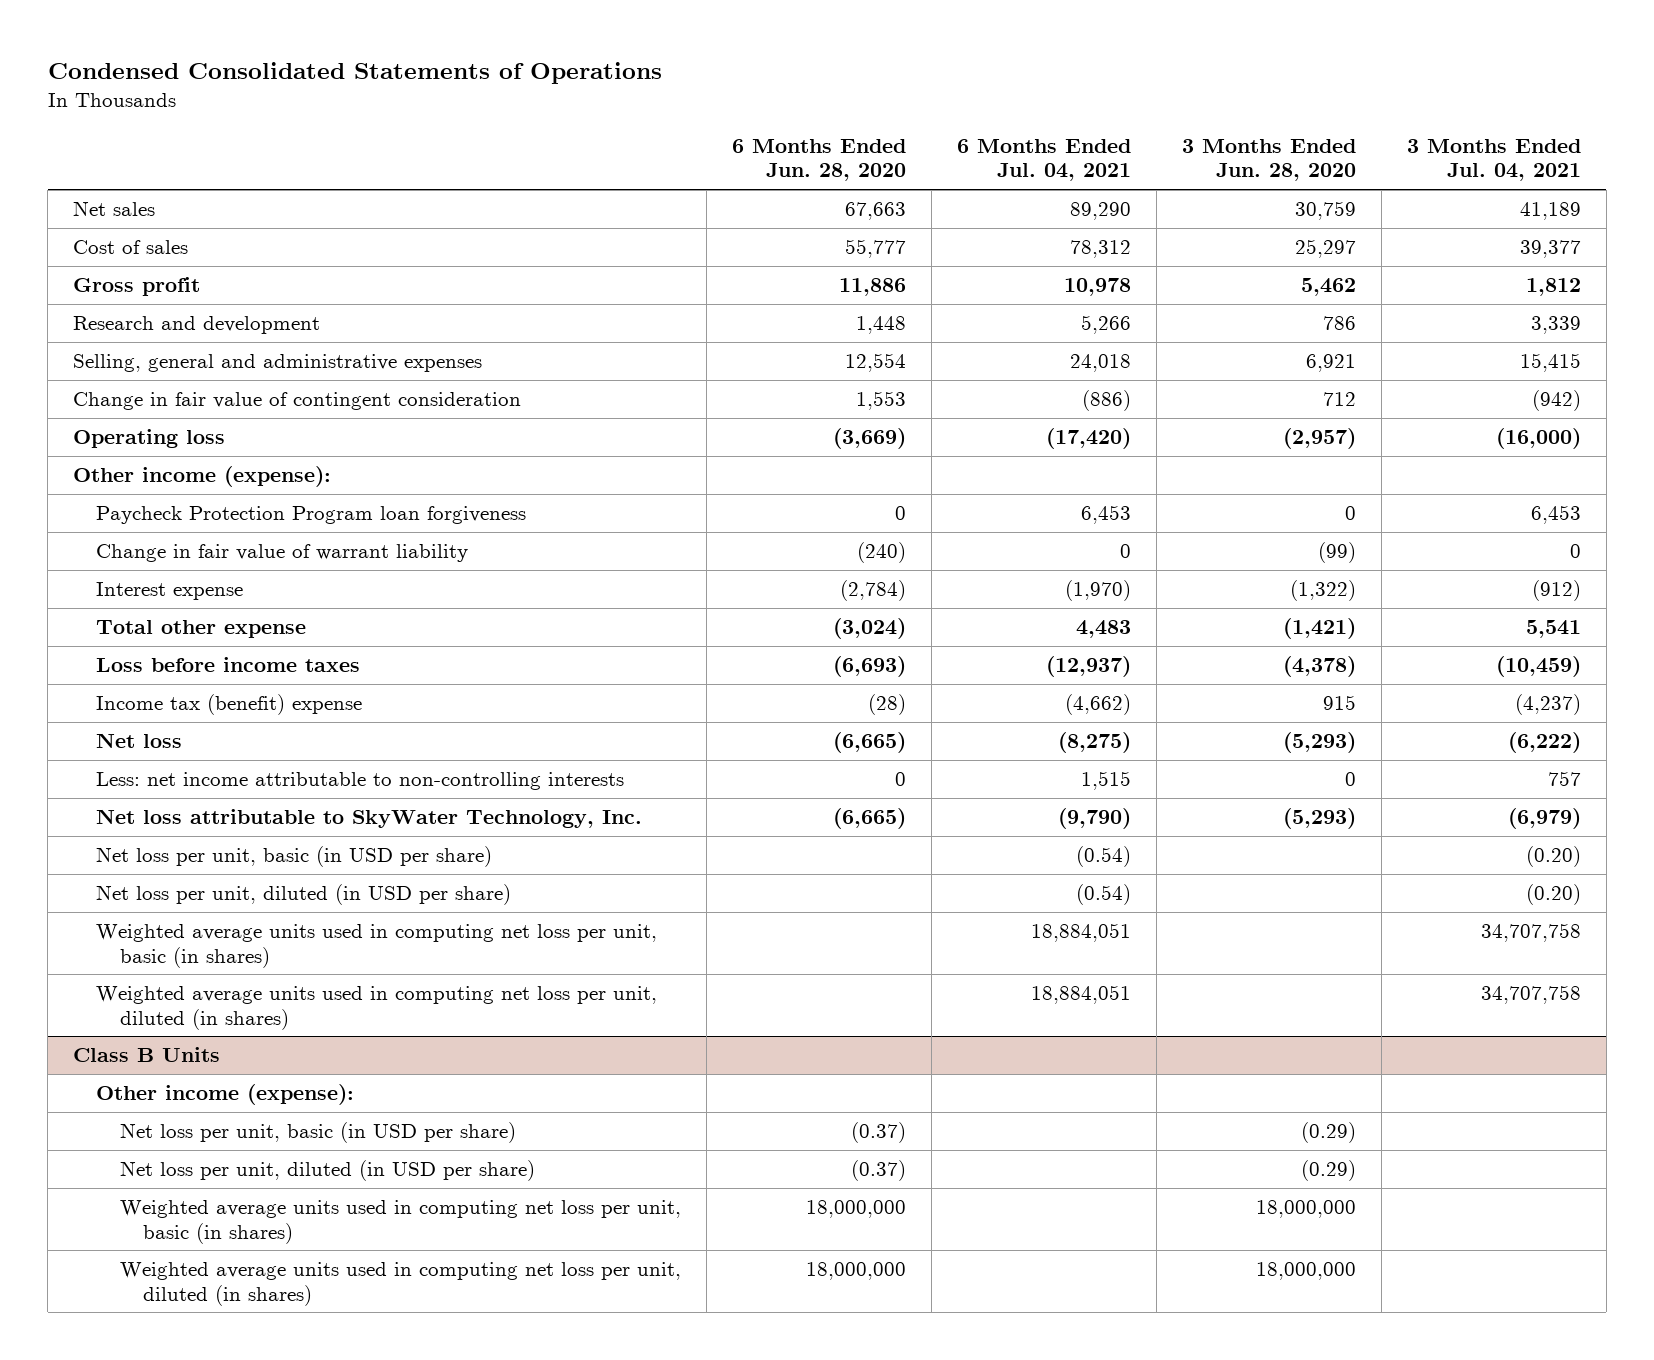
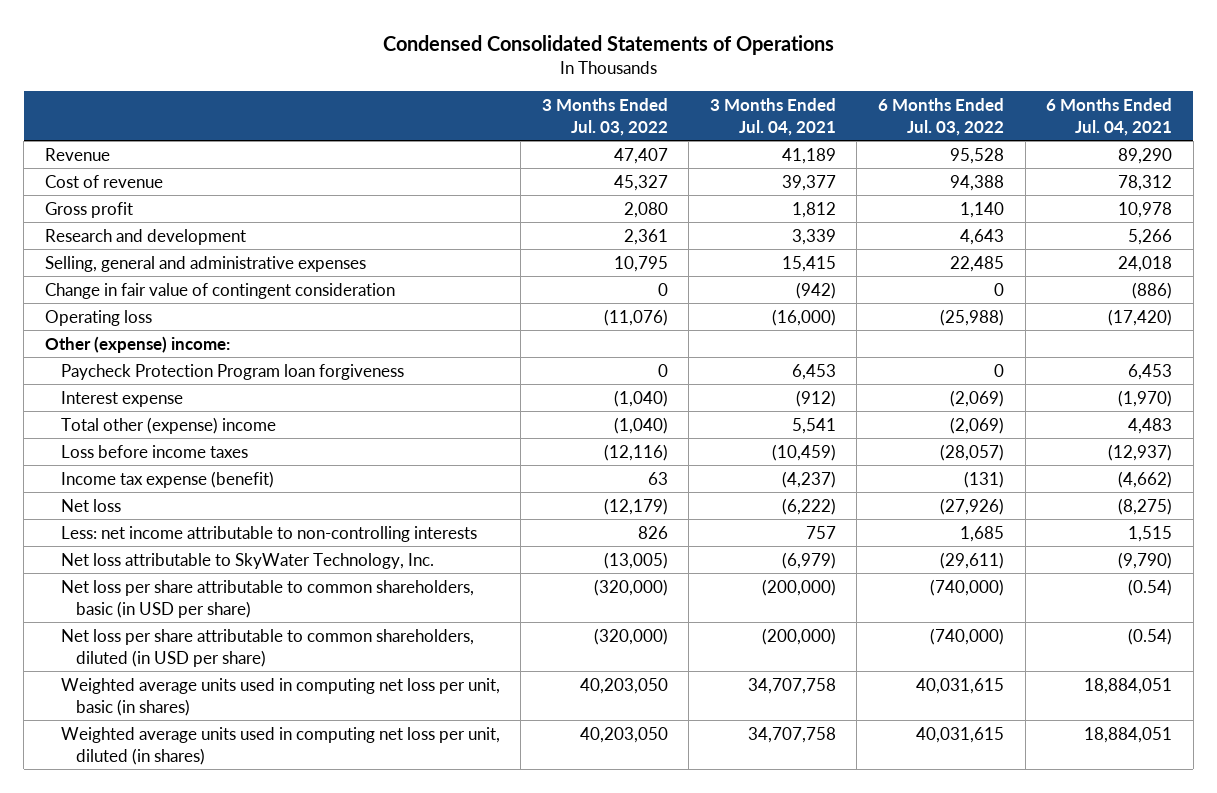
[731,138,906,182] 6 Months Ended Jun. 28, 2020 -> none
[1181,138,1356,182] 3 Months Ended Jun. 28, 2020 -> none
none -> [541,97,668,136] 3 Months Ended Jul. 03, 2022
none -> [878,97,1005,136] 6 Months Ended Jul. 03, 2022
[73,200,156,216] Net sales -> [45,147,111,161] Revenue
[73,239,189,254] Cost of sales -> [45,174,164,188] Cost of revenue
[73,465,332,487] Other income (expense): -> [45,335,231,353] Other (expense) income:
[96,543,469,562] Change in fair value of warrant liability -> none
[96,619,307,638] Total other expense -> [60,416,276,434] Total other (expense) income
[96,693,363,715] Income tax (benefit) expense -> [60,470,274,488] Income tax expense (benefit)
[96,845,493,867] Net loss per unit, basic (in USD per share) -> [60,579,474,618] Net loss per share attributable to common shareholders, basic (in USD per share)
[1525,845,1581,867] (0.20) -> [761,578,836,596] (200,000)
[96,883,512,905] Net loss per unit, diluted (in USD per share) -> [60,628,474,667] Net loss per share attributable to common shareholders, diluted (in USD per share)
[1525,883,1581,905] (0.20) -> [761,627,836,645] (200,000)
[73,1046,221,1062] Class B Units -> none
[96,1083,355,1105] Other income (expense): -> none
[119,1121,516,1143] Net loss per unit, basic (in USD per share) -> none
[119,1159,535,1181] Net loss per unit, diluted (in USD per share) -> none
[119,1199,681,1244] Weighted average units used in computing net loss per unit, basic (in shares) -> none
[119,1261,681,1306] Weighted average units used in computing net loss per unit, diluted (in shares) -> none

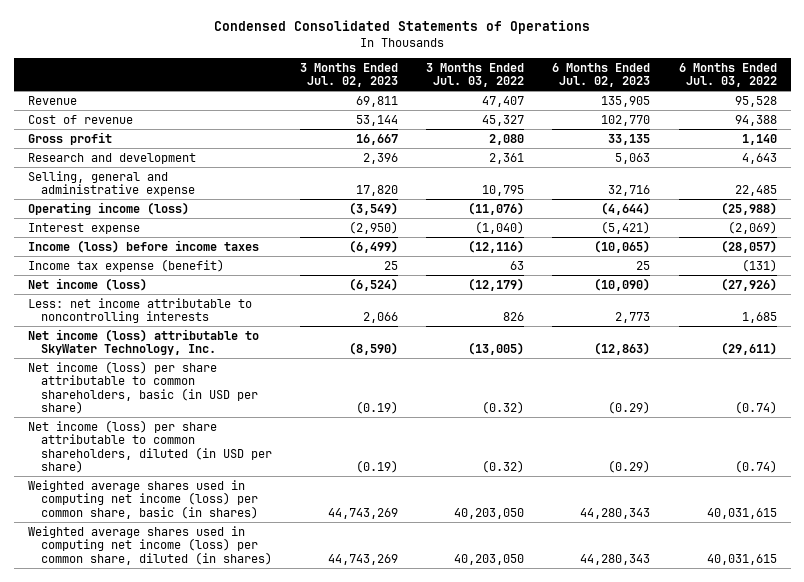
[709,97,836,136] 3 Months Ended Jul. 04, 2021 -> none
[1046,97,1173,136] 6 Months Ended Jul. 04, 2021 -> none
none -> [299,62,398,88] 3 Months Ended Jul. 02, 2023
none -> [552,62,651,88] 6 Months Ended Jul. 02, 2023
[45,282,396,299] Change in fair value of contingent consideration -> none
[45,335,231,353] Other (expense) income: -> none
[60,363,404,380] Paycheck Protection Program loan forgiveness -> none
[45,255,367,272] Selling, general and administrative expenses -> [27,170,195,197] Selling, general and administrative expense
[45,309,153,326] Operating loss -> [27,201,189,215] Operating income (loss)
[60,416,276,434] Total other (expense) income -> none
[60,444,248,458] Loss before income taxes -> [27,239,259,253] Income (loss) before income taxes
[60,498,121,512] Net loss -> [27,277,147,291] Net income (loss)
[60,525,477,542] Less: net income attributable to non-controlling interests -> [27,297,252,324] Less: net income attributable to noncontrolling interests
[60,552,434,569] Net loss attributable to SkyWater Technology, Inc. -> [27,328,259,356] Net income (loss) attributable to SkyWater Technology, Inc.
[60,579,474,618] Net loss per share attributable to common shareholders, basic (in USD per share) -> [27,360,258,415] Net income (loss) per share attributable to common shareholders, basic (in USD per share)
[593,578,668,596] (320,000) -> [482,401,525,415] (0.32)
[930,578,1005,596] (740,000) -> [734,401,777,415] (0.74)
[60,628,474,667] Net loss per share attributable to common shareholders, diluted (in USD per share) -> [27,419,272,474] Net income (loss) per share attributable to common shareholders, diluted (in USD per share)
[593,627,668,645] (320,000) -> [482,460,525,474] (0.32)
[930,627,1005,645] (740,000) -> [734,460,777,474] (0.74)
[60,677,500,716] Weighted average units used in computing net loss per unit, basic (in shares) -> [27,479,258,519] Weighted average shares used in computing net income (loss) per common share, basic (in shares)
[60,726,500,765] Weighted average units used in computing net loss per unit, diluted (in shares) -> [27,525,272,565] Weighted average shares used in computing net income (loss) per common share, diluted (in shares)

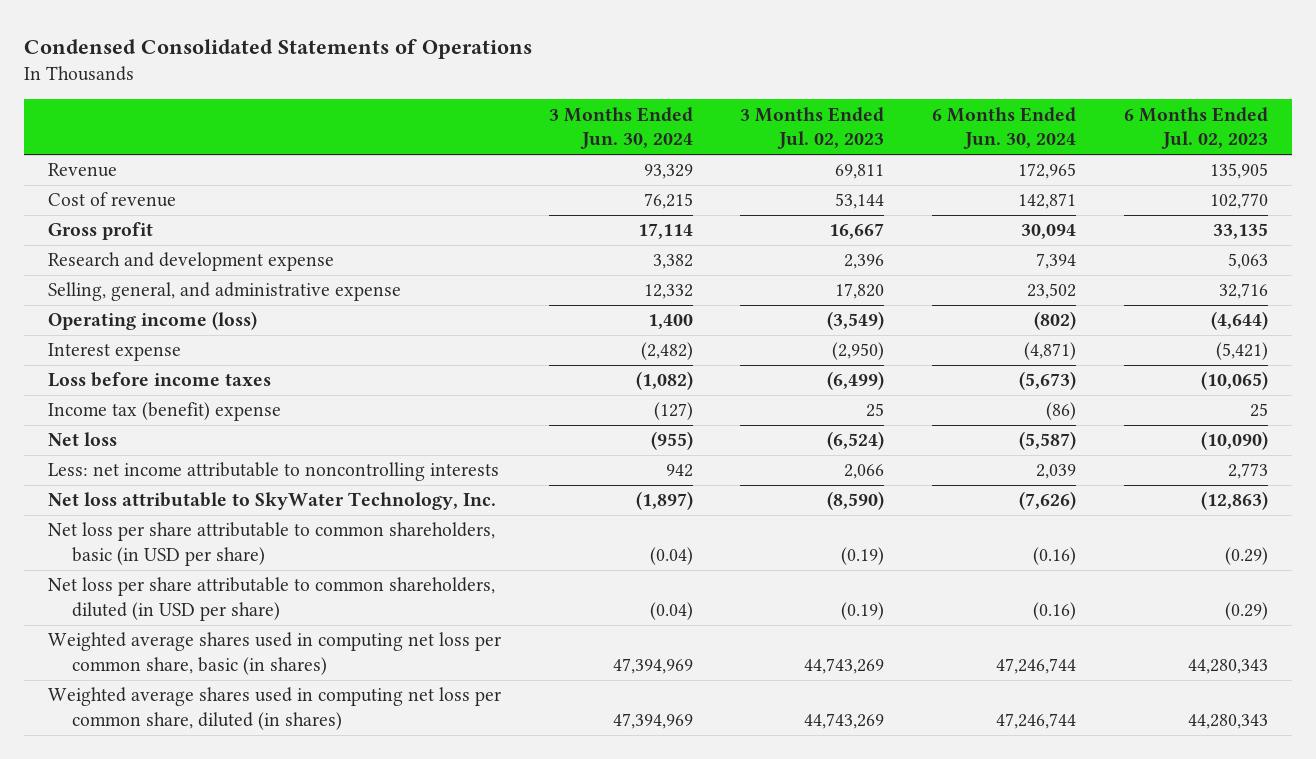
[426,62,525,88] 3 Months Ended Jul. 03, 2022 -> none
[678,62,777,88] 6 Months Ended Jul. 03, 2022 -> none
none -> [548,106,693,150] 3 Months Ended Jun. 30, 2024
none -> [932,106,1077,150] 6 Months Ended Jun. 30, 2024
[27,152,196,164] Research and development -> [47,252,334,272] Research and development expense
[27,170,195,197] Selling, general and administrative expense -> [47,282,401,302] Selling, general, and administrative expense
[27,239,259,253] Income (loss) before income taxes -> [47,372,271,388] Loss before income taxes
[27,258,224,272] Income tax expense (benefit) -> [47,402,281,422] Income tax (benefit) expense
[27,277,147,291] Net income (loss) -> [47,432,117,447] Net loss
[27,328,259,356] Net income (loss) attributable to SkyWater Technology, Inc. -> [47,492,496,511] Net loss attributable to SkyWater Technology, Inc.
[27,360,258,415] Net income (loss) per share attributable to common shareholders, basic (in USD per share) -> [47,522,495,567] Net loss per share attributable to common shareholders, basic (in USD per share)
[27,419,272,474] Net income (loss) per share attributable to common shareholders, diluted (in USD per share) -> [47,577,495,622] Net loss per share attributable to common shareholders, diluted (in USD per share)
[27,479,258,519] Weighted average shares used in computing net income (loss) per common share, basic (in shares) -> [47,632,501,676] Weighted average shares used in computing net loss per common share, basic (in shares)
[27,525,272,565] Weighted average shares used in computing net income (loss) per common share, diluted (in shares) -> [47,687,501,731] Weighted average shares used in computing net loss per common share, diluted (in shares)

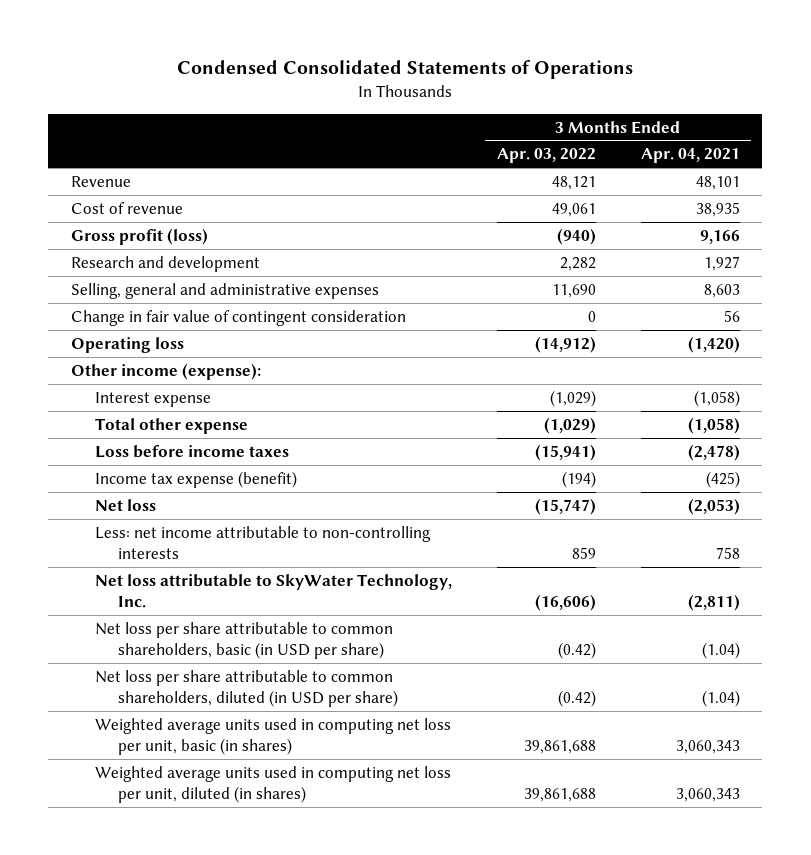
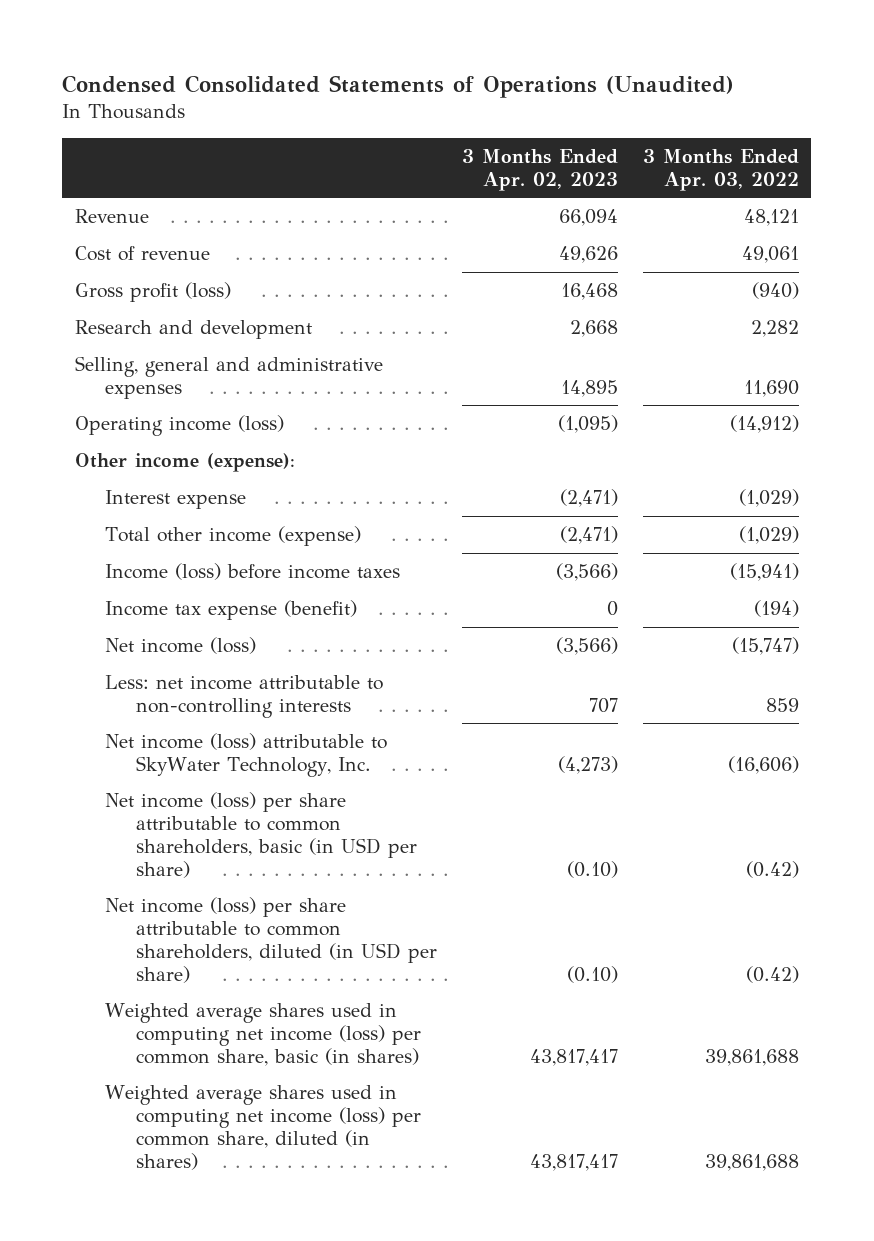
[177,60,634,80] Condensed Consolidated Statements of Operations -> [62,75,735,99] Condensed Consolidated Statements of Operations (Unaudited)
[640,148,740,164] Apr. 04, 2021 -> none
none -> [461,148,618,191] 3 Months Ended Apr. 02, 2023
[70,309,406,326] Change in fair value of contingent consideration -> none
[70,336,184,353] Operating loss -> [74,414,284,436] Operating income (loss)
[94,417,248,434] Total other expense -> [105,525,362,546] Total other income (expense)
[94,444,289,458] Loss before income taxes -> [105,562,401,580] Income (loss) before income taxes
[94,498,156,511] Net loss -> [105,636,257,654] Net income (loss)
[94,573,452,609] Net loss attributable to SkyWater Technology, Inc. -> [105,732,388,777] Net income (loss) attributable to SkyWater Technology, Inc.
[94,621,393,660] Net loss per share attributable to common shareholders, basic (in USD per share) -> [105,791,418,878] Net income (loss) per share attributable to common shareholders, basic (in USD per share)
[94,669,399,708] Net loss per share attributable to common shareholders, diluted (in USD per share) -> [105,896,438,983] Net income (loss) per share attributable to common shareholders, diluted (in USD per share)
[94,717,451,756] Weighted average units used in computing net loss per unit, basic (in shares) -> [105,1002,422,1066] Weighted average shares used in computing net income (loss) per common share, basic (in shares)
[94,765,451,804] Weighted average units used in computing net loss per unit, diluted (in shares) -> [105,1084,422,1170] Weighted average shares used in computing net income (loss) per common share, diluted (in shares)

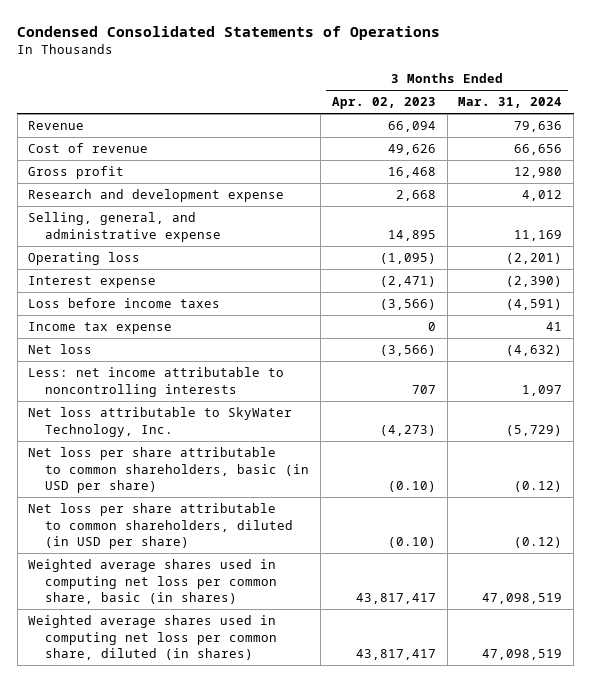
[62,75,735,99] Condensed Consolidated Statements of Operations (Unaudited) -> [17,25,441,40] Condensed Consolidated Statements of Operations
[642,148,799,191] 3 Months Ended Apr. 03, 2022 -> none
none -> [458,97,563,109] Mar. 31, 2024
[74,452,295,472] Other income (expense): -> none
[74,281,231,302] Gross profit (loss) -> [28,166,125,180] Gross profit
[74,319,312,339] Research and development -> [28,189,285,203] Research and development expense
[74,355,383,399] Selling, general and administrative expenses -> [28,212,222,242] Selling, general, and administrative expense
[74,414,284,436] Operating income (loss) -> [28,252,141,266] Operating loss
[105,525,362,546] Total other income (expense) -> none
[105,562,401,580] Income (loss) before income taxes -> [28,298,221,309] Loss before income taxes
[105,599,358,620] Income tax expense (benefit) -> [28,322,173,335] Income tax expense
[105,636,257,654] Net income (loss) -> [28,344,93,355] Net loss
[105,674,384,718] Less: net income attributable to non-controlling interests -> [28,367,285,397] Less: net income attributable to noncontrolling interests
[105,732,388,777] Net income (loss) attributable to SkyWater Technology, Inc. -> [28,407,293,437] Net loss attributable to SkyWater Technology, Inc.
[105,791,418,878] Net income (loss) per share attributable to common shareholders, basic (in USD per share) -> [28,447,310,494] Net loss per share attributable to common shareholders, basic (in USD per share)
[105,896,438,983] Net income (loss) per share attributable to common shareholders, diluted (in USD per share) -> [28,503,294,550] Net loss per share attributable to common shareholders, diluted (in USD per share)
[105,1002,422,1066] Weighted average shares used in computing net income (loss) per common share, basic (in shares) -> [28,559,278,605] Weighted average shares used in computing net loss per common share, basic (in shares)
[105,1084,422,1170] Weighted average shares used in computing net income (loss) per common share, diluted (in shares) -> [28,615,278,661] Weighted average shares used in computing net loss per common share, diluted (in shares)

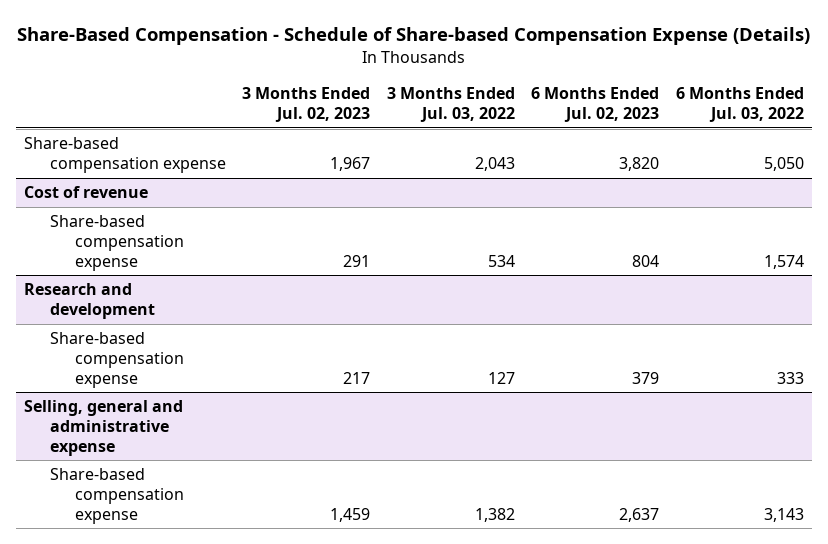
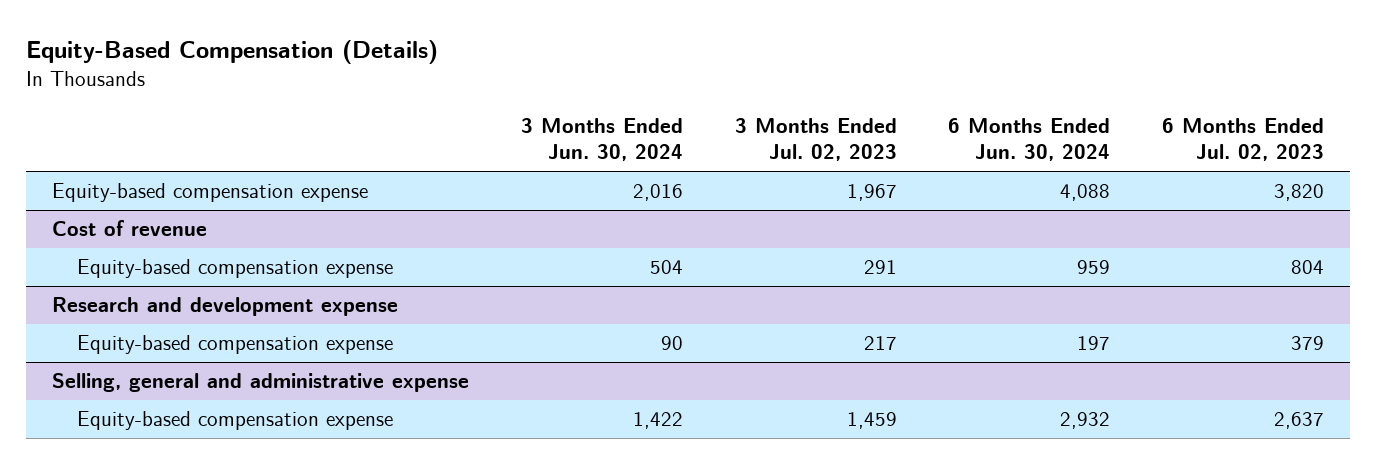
[16,26,810,45] Share-Based Compensation - Schedule of Share-based Compensation Expense (Details) -> [26,40,439,65] Equity-Based Compensation (Details)
[386,87,515,122] 3 Months Ended Jul. 03, 2022 -> none
[675,87,804,122] 6 Months Ended Jul. 03, 2022 -> none
none -> [520,118,683,162] 3 Months Ended Jun. 30, 2024
none -> [948,118,1111,162] 6 Months Ended Jun. 30, 2024
[24,137,226,173] Share-based compensation expense -> [51,183,368,203] Equity-based compensation expense
[49,215,185,271] Share-based compensation expense -> [76,259,393,279] Equity-based compensation expense
[24,283,155,319] Research and development -> [51,297,398,317] Research and development expense
[49,332,185,388] Share-based compensation expense -> [76,335,393,355] Equity-based compensation expense
[49,468,185,524] Share-based compensation expense -> [76,411,393,431] Equity-based compensation expense

